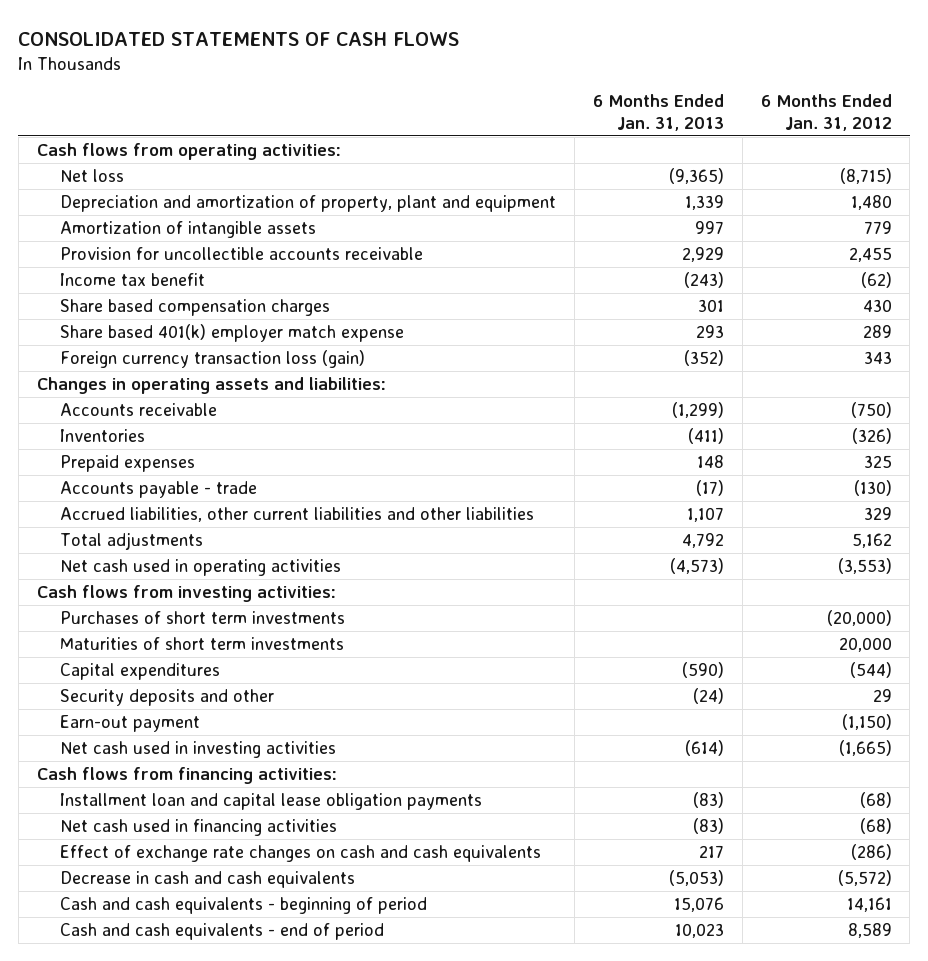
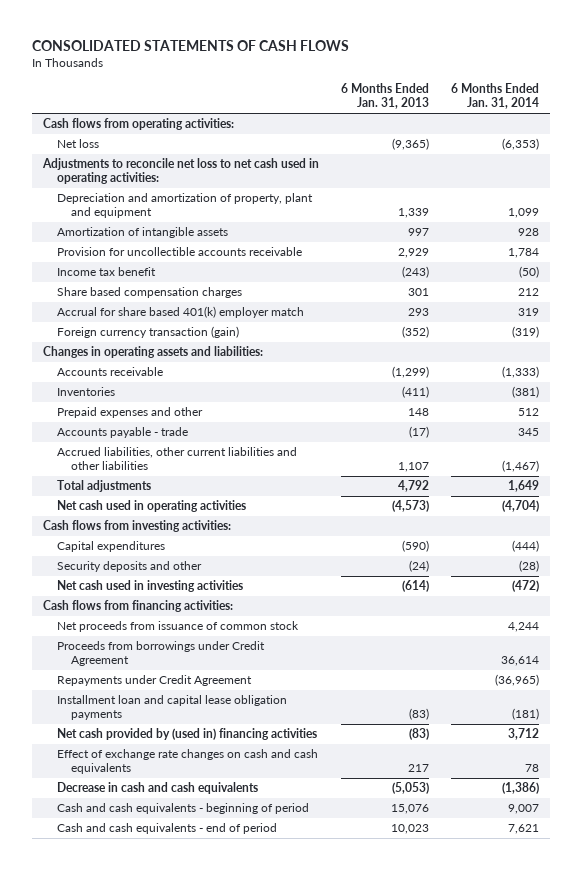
[760,94,892,131] 6 Months Ended Jan. 31, 2012 -> none
none -> [450,83,539,110] 6 Months Ended Jan. 31, 2014
none -> [42,158,320,185] Adjustments to reconcile net loss to net cash used in operating activities:
[60,324,405,343] Share based 401(k) employer match expense -> [56,306,304,319] Accrual for share based 401(k) employer match
[60,350,366,369] Foreign currency transaction loss (gain) -> [56,326,239,339] Foreign currency transaction (gain)
[60,455,196,473] Prepaid expenses -> [56,407,203,419] Prepaid expenses and other
[60,611,346,625] Purchases of short term investments -> none
[60,637,345,651] Maturities of short term investments -> none
[60,715,201,733] Earn-out payment -> none
none -> [56,621,299,633] Net proceeds from issuance of common stock
none -> [56,641,265,667] Proceeds from borrowings under Credit Agreement
none -> [56,675,252,687] Repayments under Credit Agreement
[60,819,338,837] Net cash used in financing activities -> [56,728,317,741] Net cash provided by (used in) financing activities

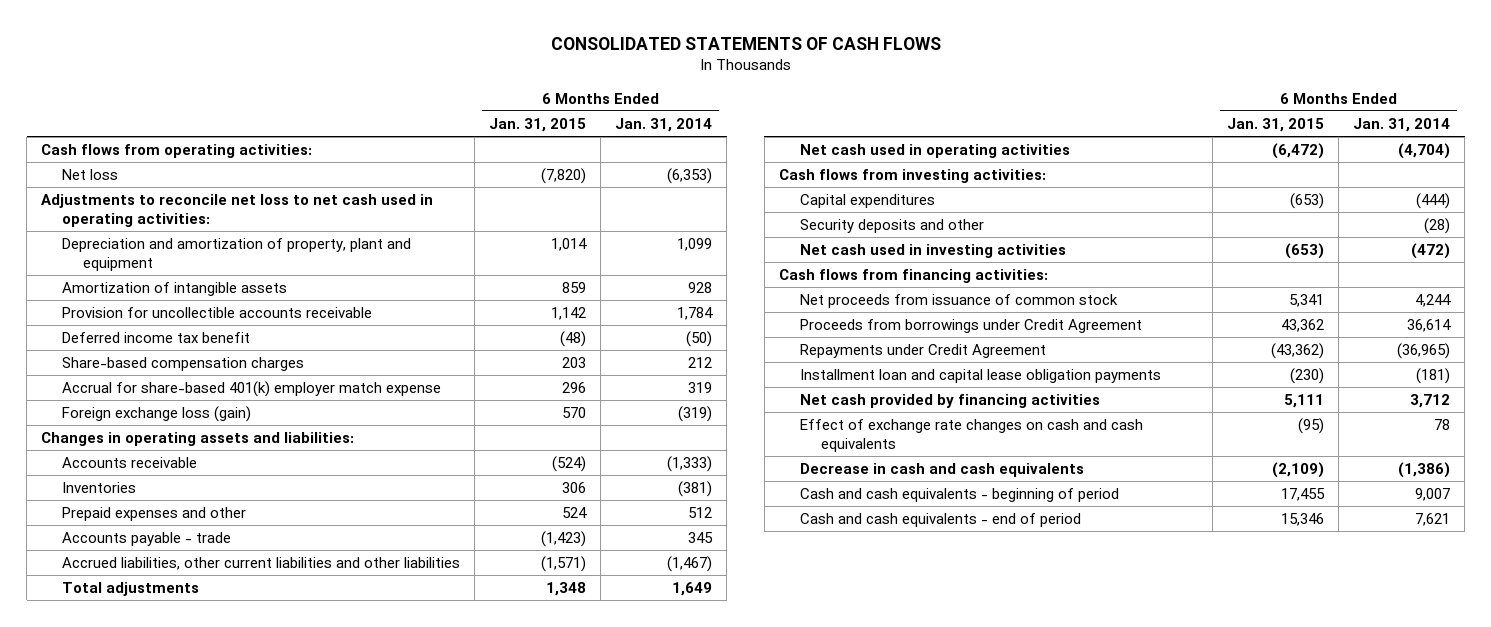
[341,83,430,110] 6 Months Ended Jan. 31, 2013 -> none
none -> [489,117,587,132] Jan. 31, 2015
[56,267,156,277] Income tax benefit -> [62,332,251,344] Deferred income tax benefit
[56,287,242,299] Share based compensation charges -> [62,357,305,372] Share-based compensation charges
[56,306,304,319] Accrual for share based 401(k) employer match -> [62,381,442,398] Accrual for share-based 401(k) employer match expense
[56,326,239,339] Foreign currency transaction (gain) -> [62,406,252,423] Foreign exchange loss (gain)
[56,728,317,741] Net cash provided by (used in) financing activities -> [799,394,1100,409] Net cash provided by financing activities

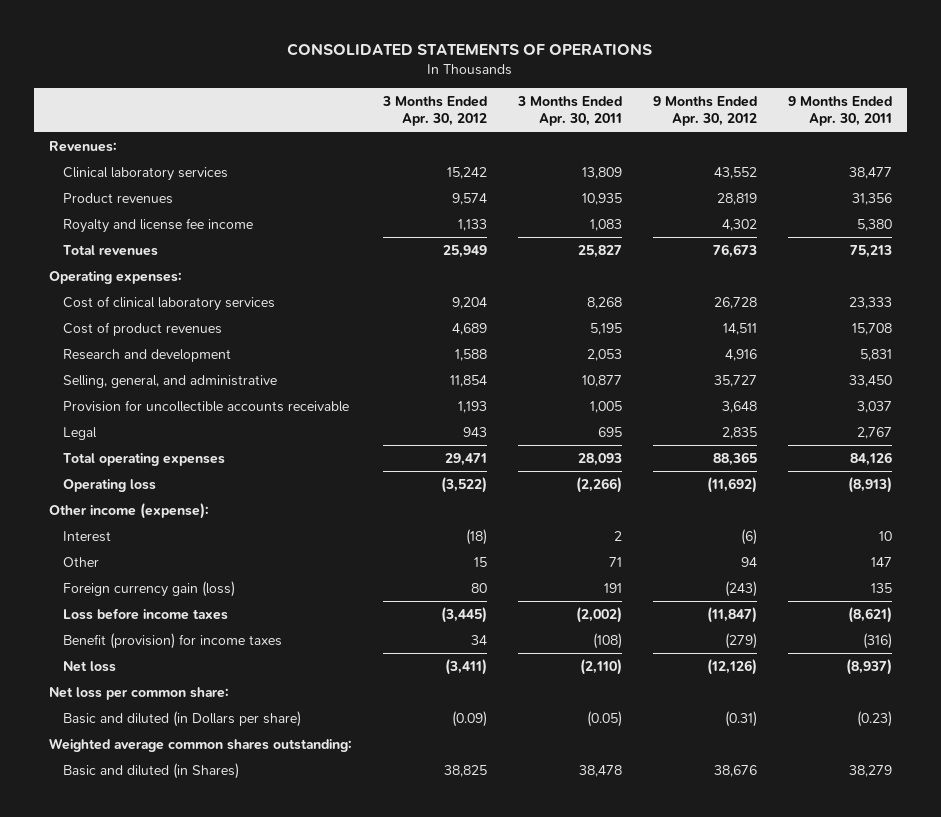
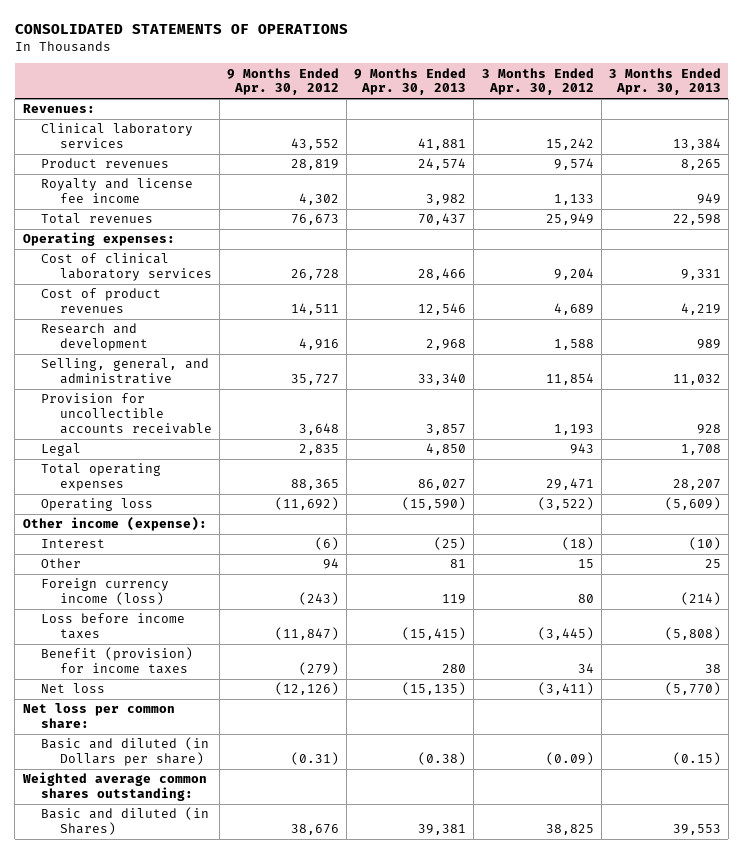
[516,96,622,127] 3 Months Ended Apr. 30, 2011 -> none
[787,96,892,127] 9 Months Ended Apr. 30, 2011 -> none
none -> [354,67,467,96] 9 Months Ended Apr. 30, 2013
none -> [608,67,721,96] 3 Months Ended Apr. 30, 2013
[63,580,236,597] Foreign currency gain (loss) -> [41,578,170,606] Foreign currency income (loss)

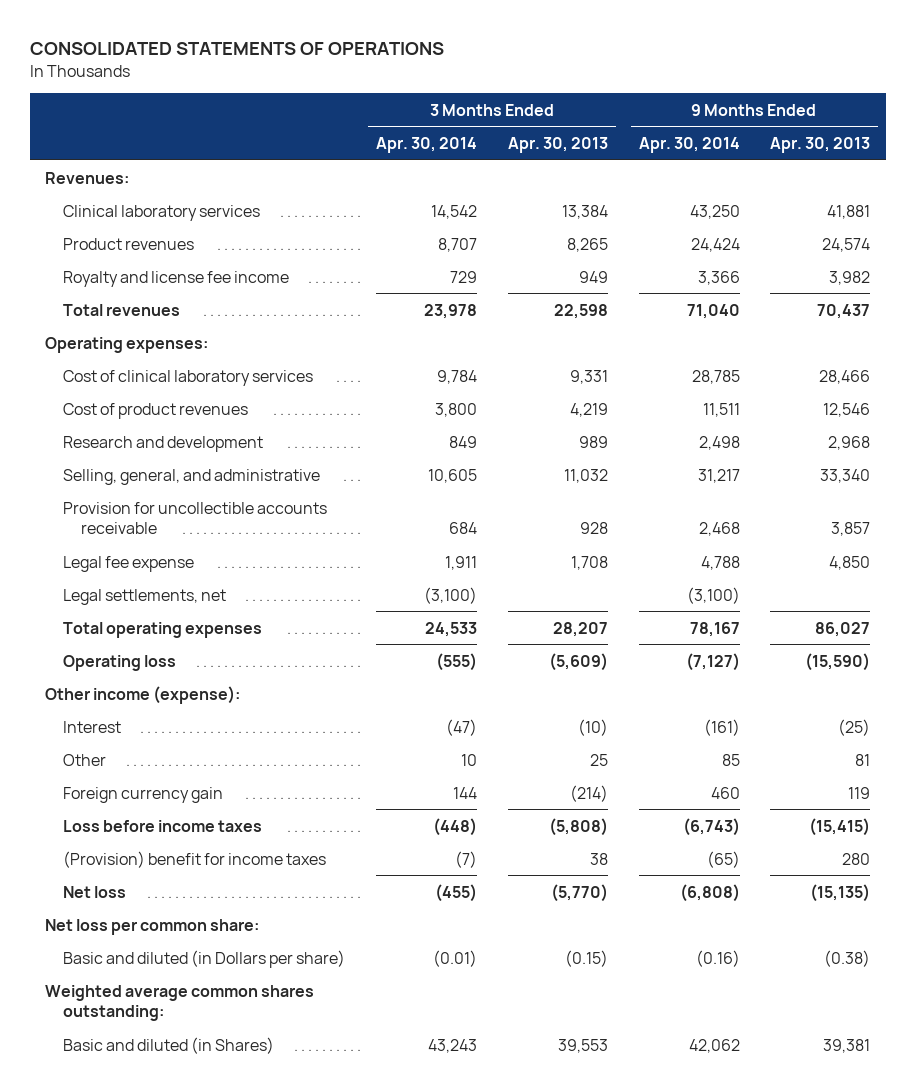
[227,67,340,96] 9 Months Ended Apr. 30, 2012 -> none
[481,67,594,96] 3 Months Ended Apr. 30, 2012 -> none
none -> [376,136,478,153] Apr. 30, 2014
none -> [638,136,740,153] Apr. 30, 2014
[41,443,82,457] Legal -> [63,555,195,572] Legal fee expense
none -> [63,588,227,605] Legal settlements, net
[41,578,170,606] Foreign currency income (loss) -> [63,786,224,803] Foreign currency gain
[41,647,194,675] Benefit (provision) for income taxes -> [63,850,327,868] (Provision) benefit for income taxes

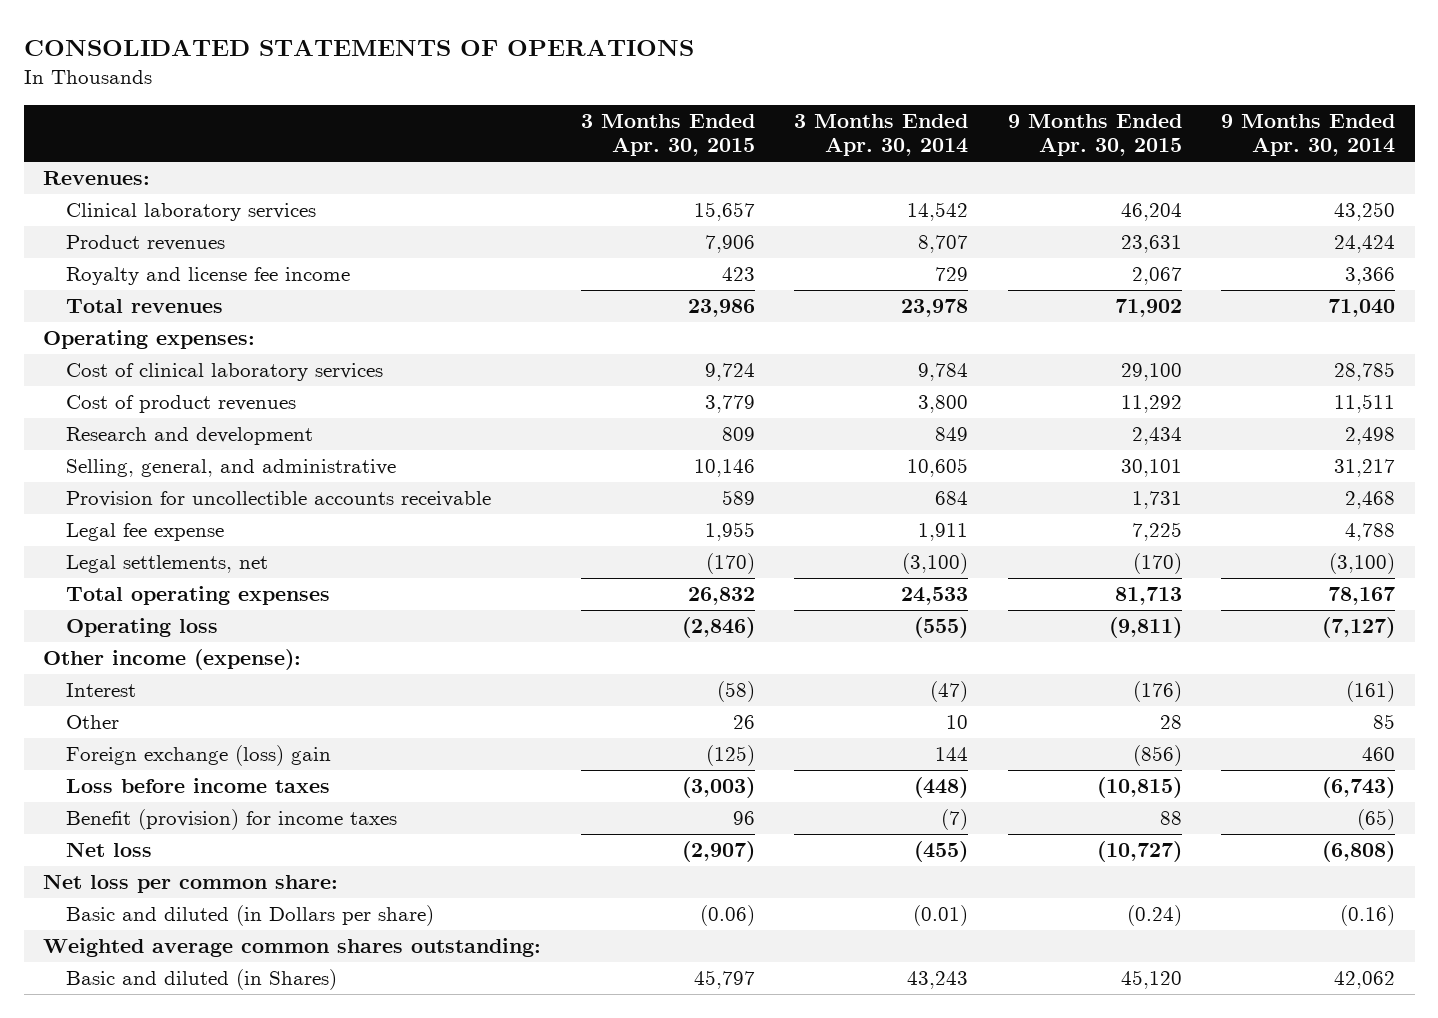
[507,136,608,153] Apr. 30, 2013 -> none
[770,136,871,153] Apr. 30, 2013 -> none
none -> [580,113,755,157] 3 Months Ended Apr. 30, 2015
none -> [1007,113,1182,157] 9 Months Ended Apr. 30, 2015
[63,786,224,803] Foreign currency gain -> [66,745,332,767] Foreign exchange (loss) gain
[63,850,327,868] (Provision) benefit for income taxes -> [66,809,398,831] Benefit (provision) for income taxes

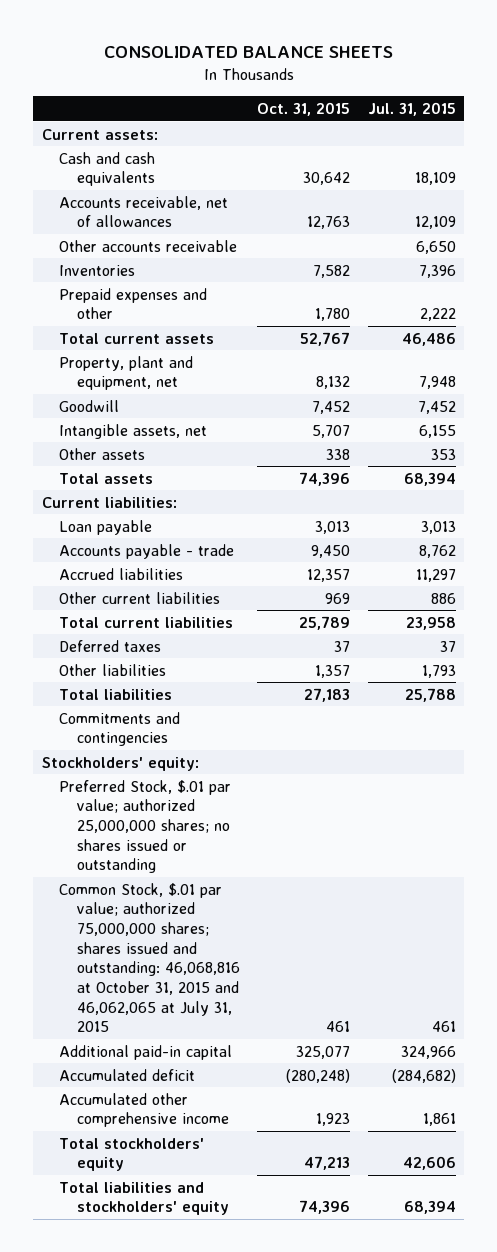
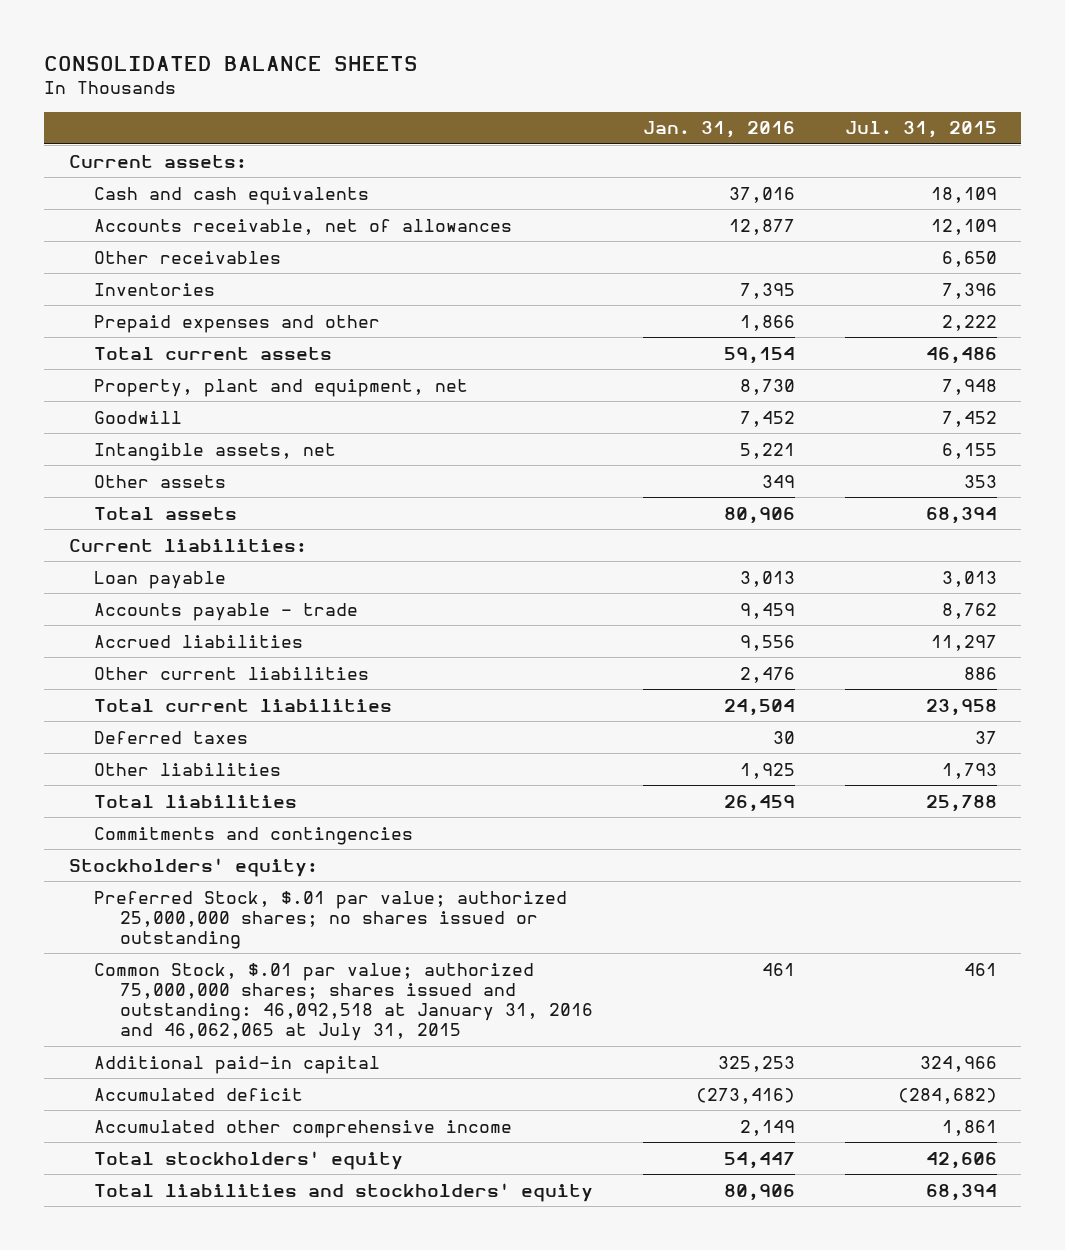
[257,102,351,117] Oct. 31, 2015 -> none
none -> [642,121,795,139] Jan. 31, 2016
[59,239,238,252] Other accounts receivable -> [94,250,282,264] Other receivables
[59,882,240,1033] Common Stock, $.01 par value; authorized 75,000,000 shares; shares issued and outstanding: 46,068,816 at October 31, 2015 and 46,062,065 at July 31, 2015 -> [94,962,594,1041] Common Stock, $.01 par value; authorized 75,000,000 shares; shares issued and outstanding: 46,092,518 at January 31, 2016 and 46,062,065 at July 31, 2015

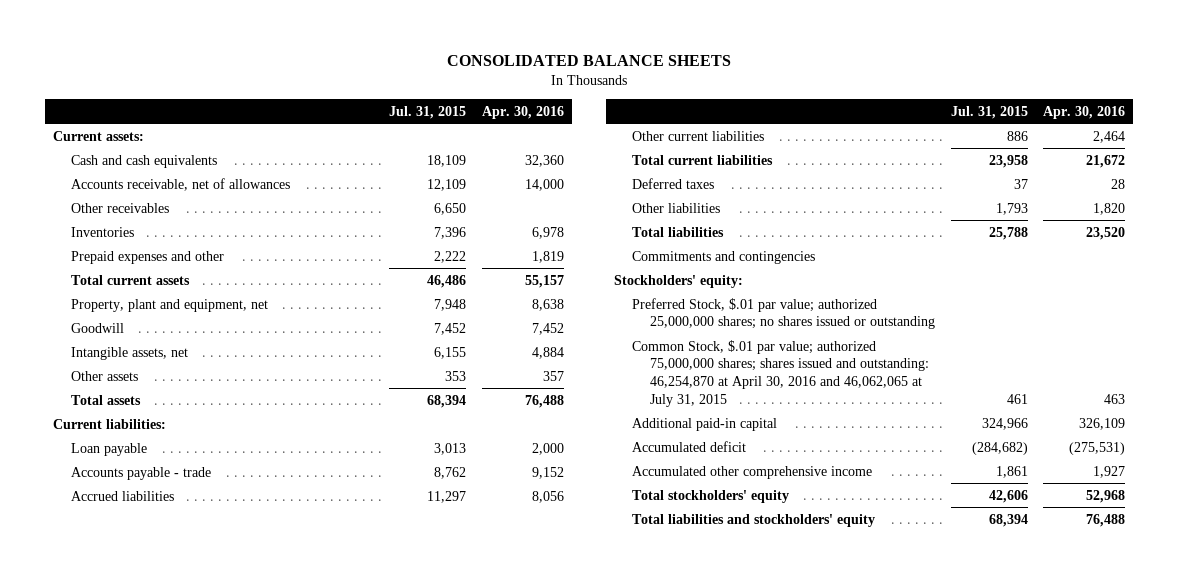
[642,121,795,139] Jan. 31, 2016 -> none
none -> [481,105,564,119] Apr. 30, 2016
[94,962,594,1041] Common Stock, $.01 par value; authorized 75,000,000 shares; shares issued and outstanding: 46,092,518 at January 31, 2016 and 46,062,065 at July 31, 2015 -> [632,339,930,407] Common Stock, $.01 par value; authorized 75,000,000 shares; shares issued and outstanding: 46,254,870 at April 30, 2016 and 46,062,065 at July 31, 2015

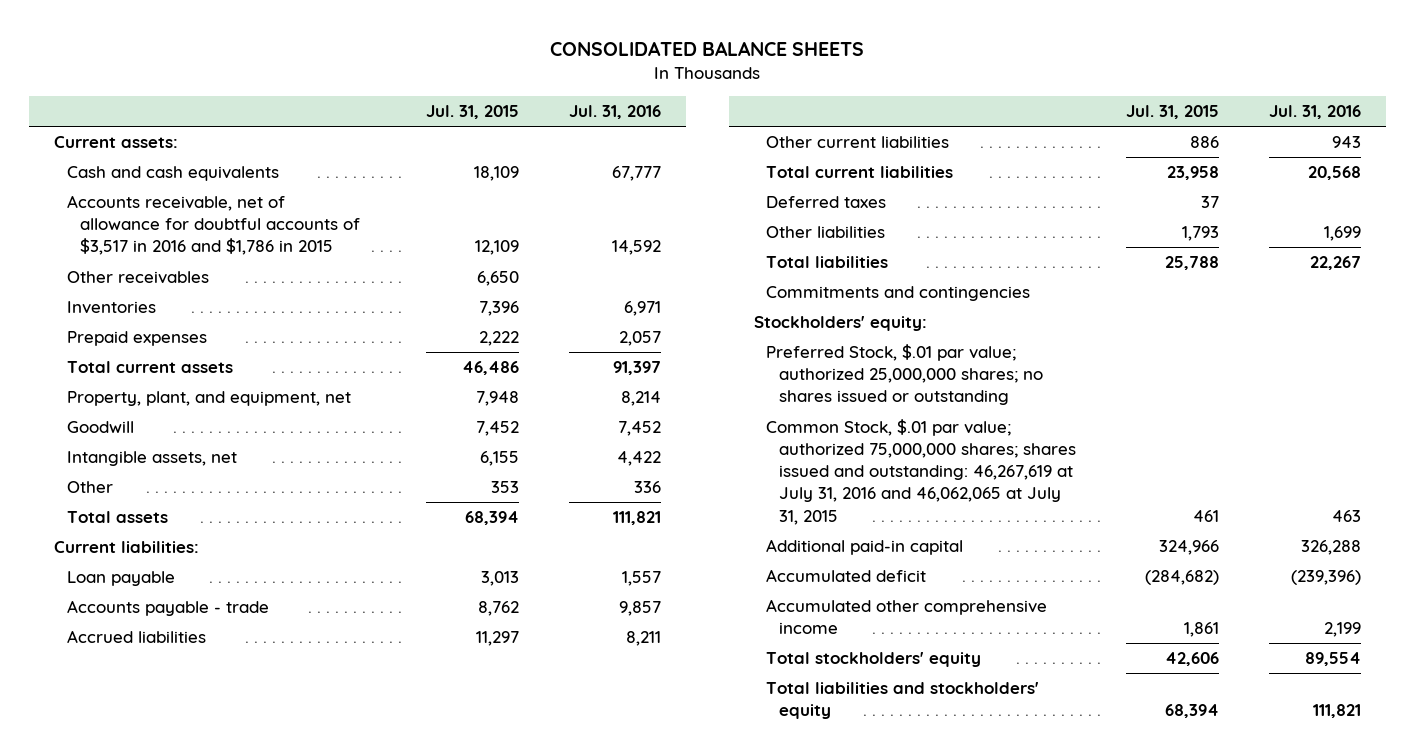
[481,105,564,119] Apr. 30, 2016 -> none
none -> [569,104,662,119] Jul. 31, 2016
[70,177,290,191] Accounts receivable, net of allowances -> [66,195,360,256] Accounts receivable, net of allowance for doubtful accounts of $3,517 in 2016 and $1,786 in 2015
[70,250,224,264] Prepaid expenses and other -> [66,331,207,347] Prepaid expenses
[70,298,268,312] Property, plant and equipment, net -> [66,391,351,407] Property, plant, and equipment, net
[70,370,138,381] Other assets -> [66,481,113,494] Other
[632,339,930,407] Common Stock, $.01 par value; authorized 75,000,000 shares; shares issued and outstanding: 46,254,870 at April 30, 2016 and 46,062,065 at July 31, 2015 -> [766,419,1077,525] Common Stock, $.01 par value; authorized 75,000,000 shares; shares issued and outstanding: 46,267,619 at July 31, 2016 and 46,062,065 at July 31, 2015

